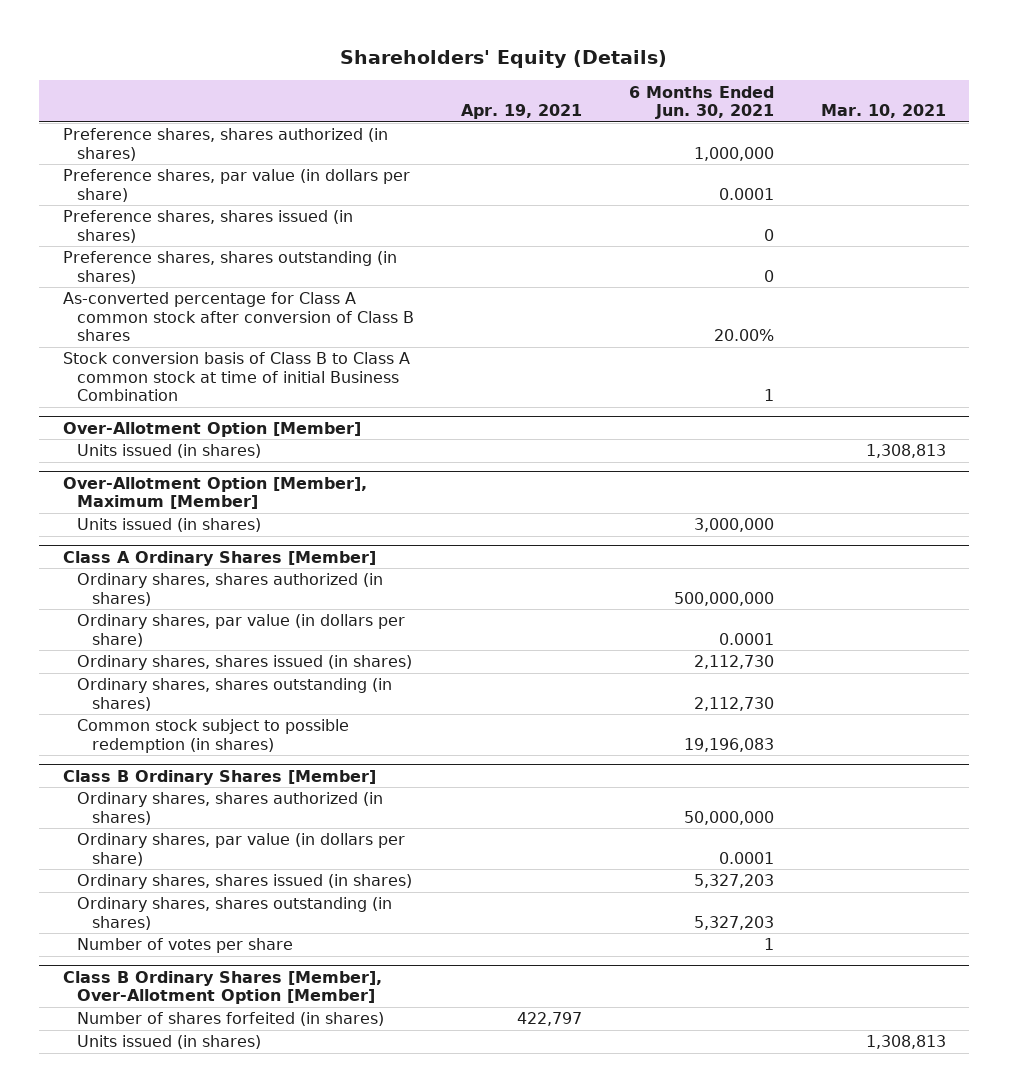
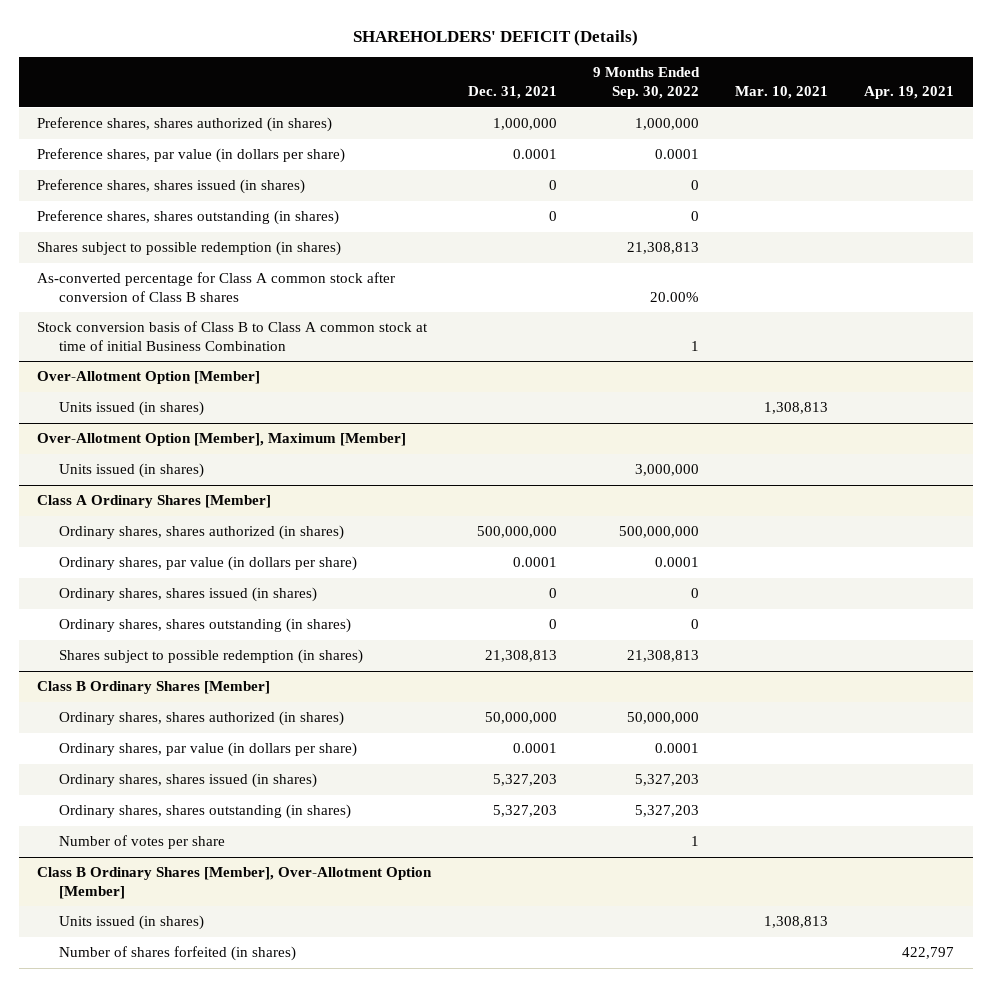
[340,50,668,69] Shareholders' Equity (Details) -> [352,30,638,47] SHAREHOLDERS' DEFICIT (Details)
[629,85,775,120] 6 Months Ended Jun. 30, 2021 -> none
none -> [467,86,557,100] Dec. 31, 2021
none -> [592,67,700,100] 9 Months Ended Sep. 30, 2022
none -> [37,241,342,257] Shares subject to possible redemption (in shares)
[77,719,350,753] Common stock subject to possible redemption (in shares) -> [59,649,364,665] Shares subject to possible redemption (in shares)
[77,1012,385,1027] Number of shares forfeited (in shares) -> [59,946,297,962] Number of shares forfeited (in shares)

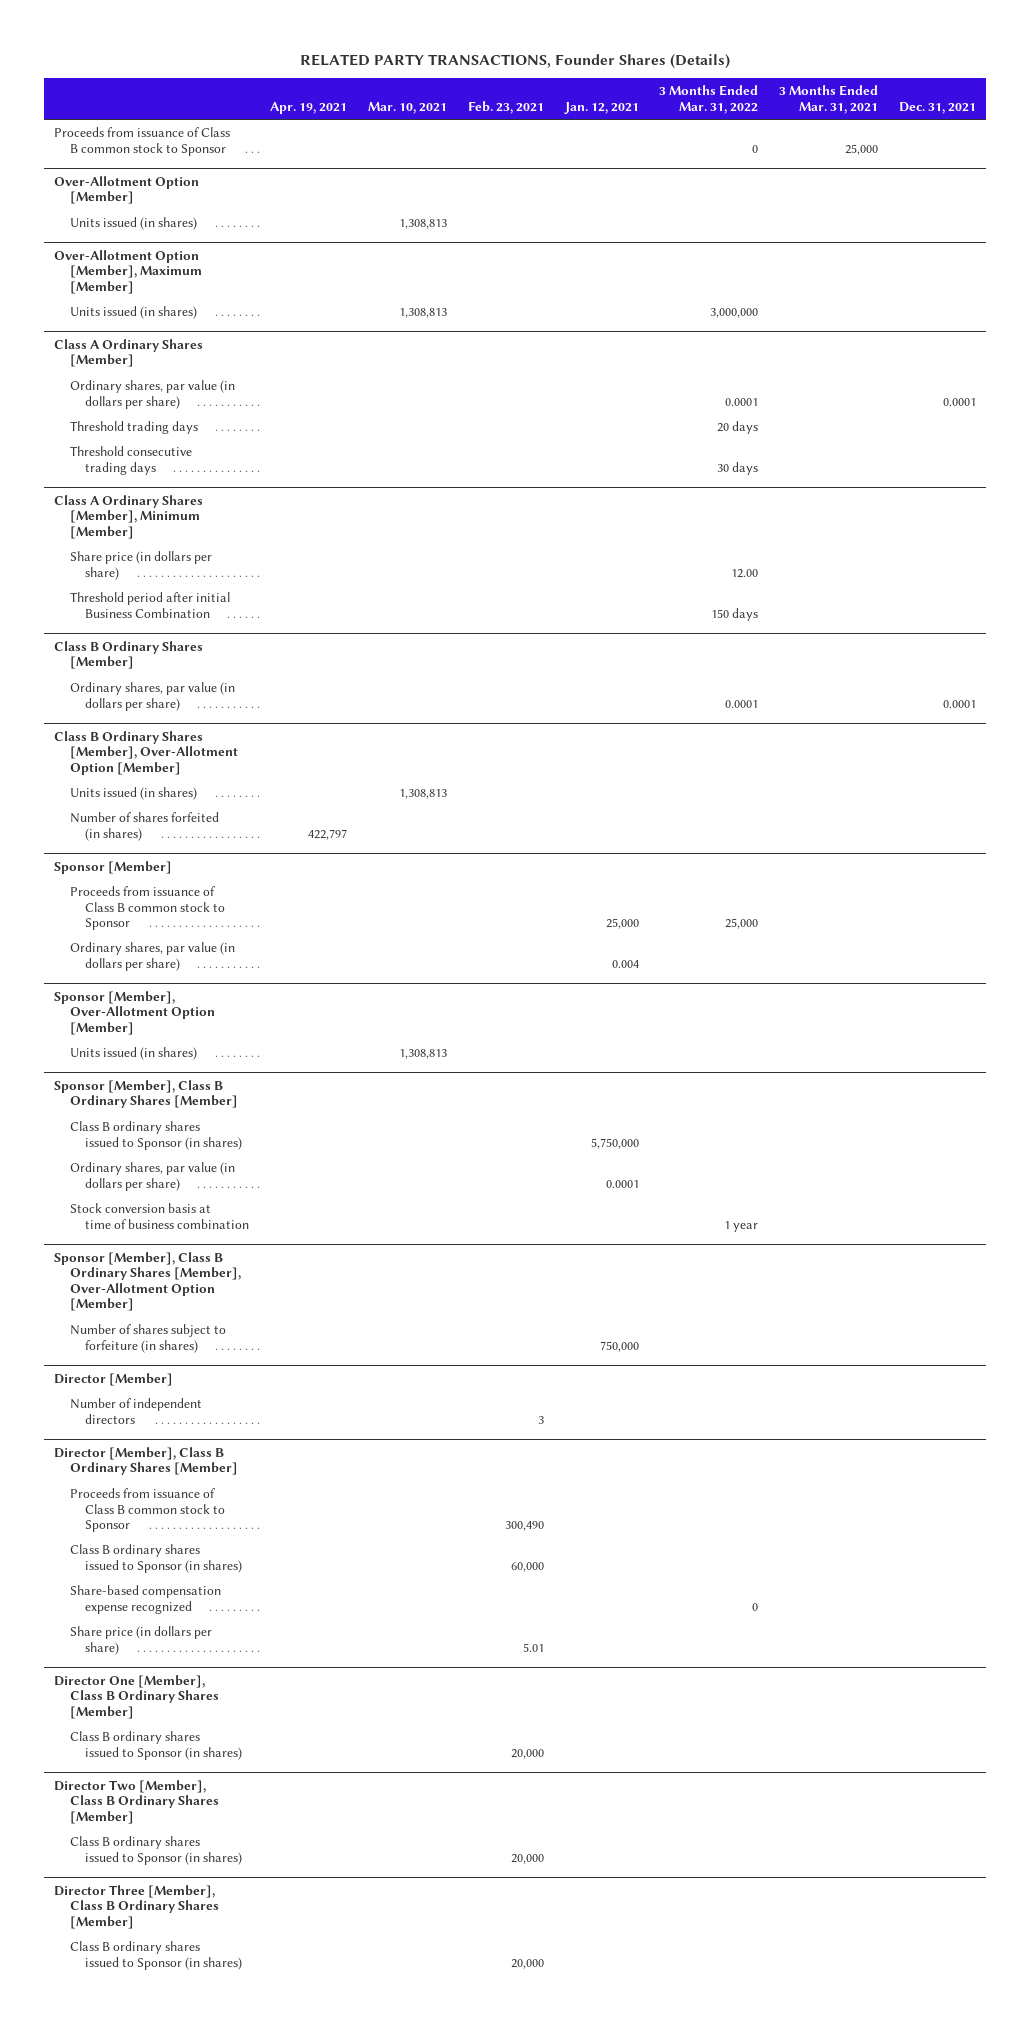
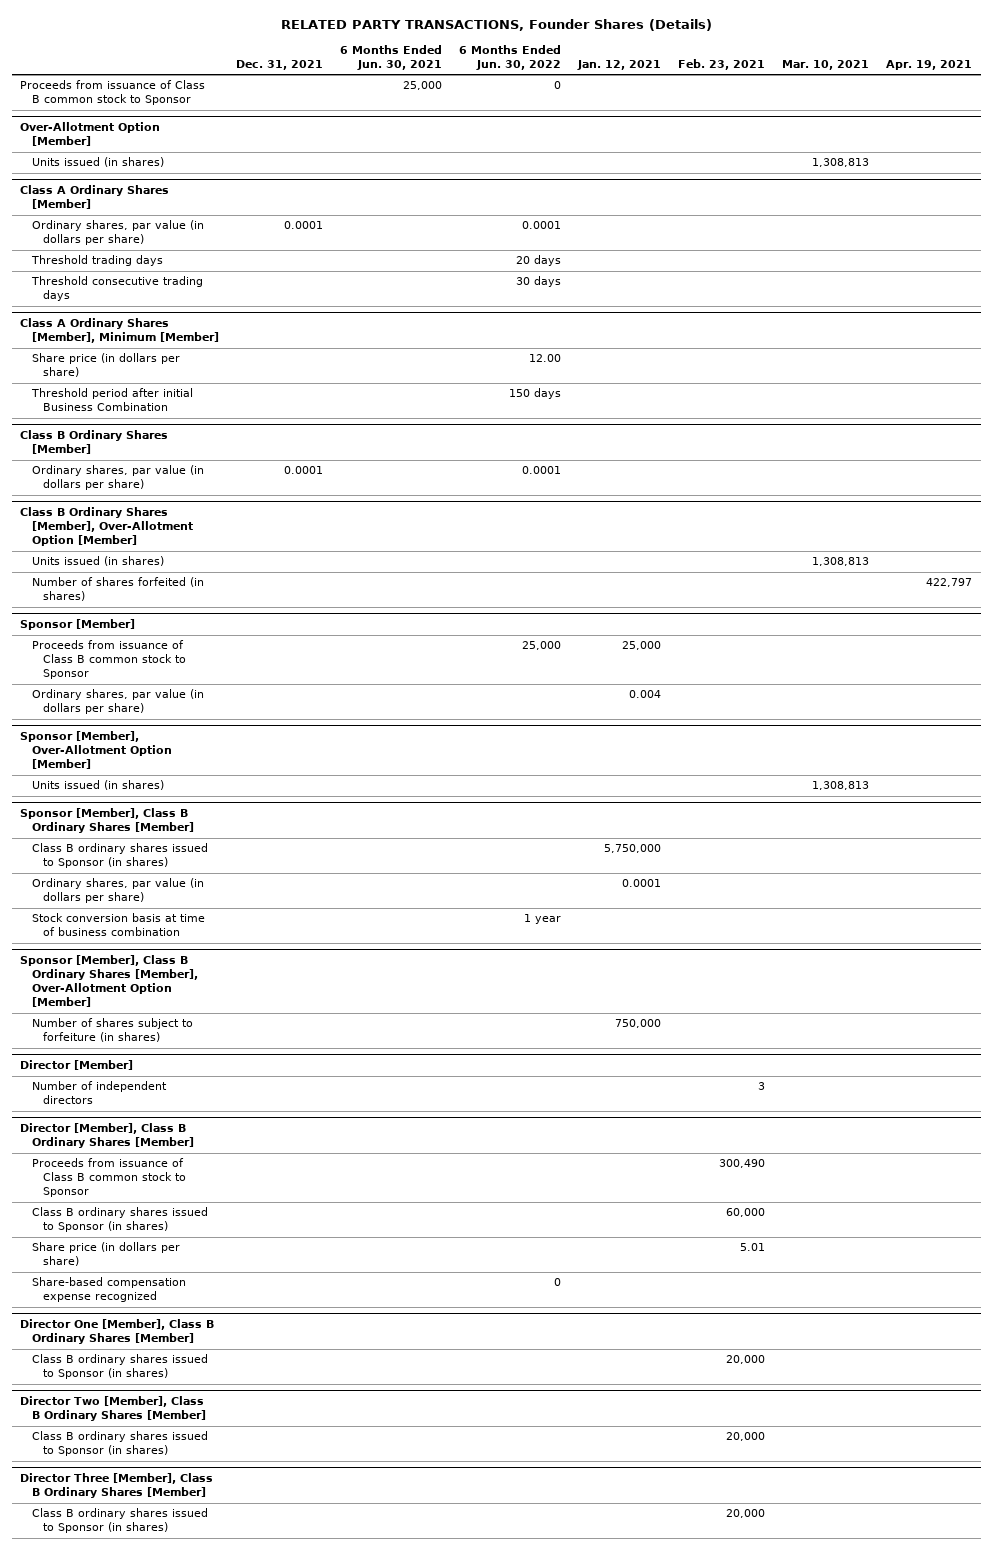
[659,85,759,114] 3 Months Ended Mar. 31, 2022 -> none
[779,85,879,114] 3 Months Ended Mar. 31, 2021 -> none
none -> [339,45,442,71] 6 Months Ended Jun. 30, 2021
none -> [458,45,561,71] 6 Months Ended Jun. 30, 2022
[54,249,202,294] Over-Allotment Option [Member], Maximum [Member] -> none
[69,306,197,320] Units issued (in shares) -> none
[69,1585,221,1614] Share-based compensation expense recognized -> [31,1277,186,1303] Share-based compensation expense recognized

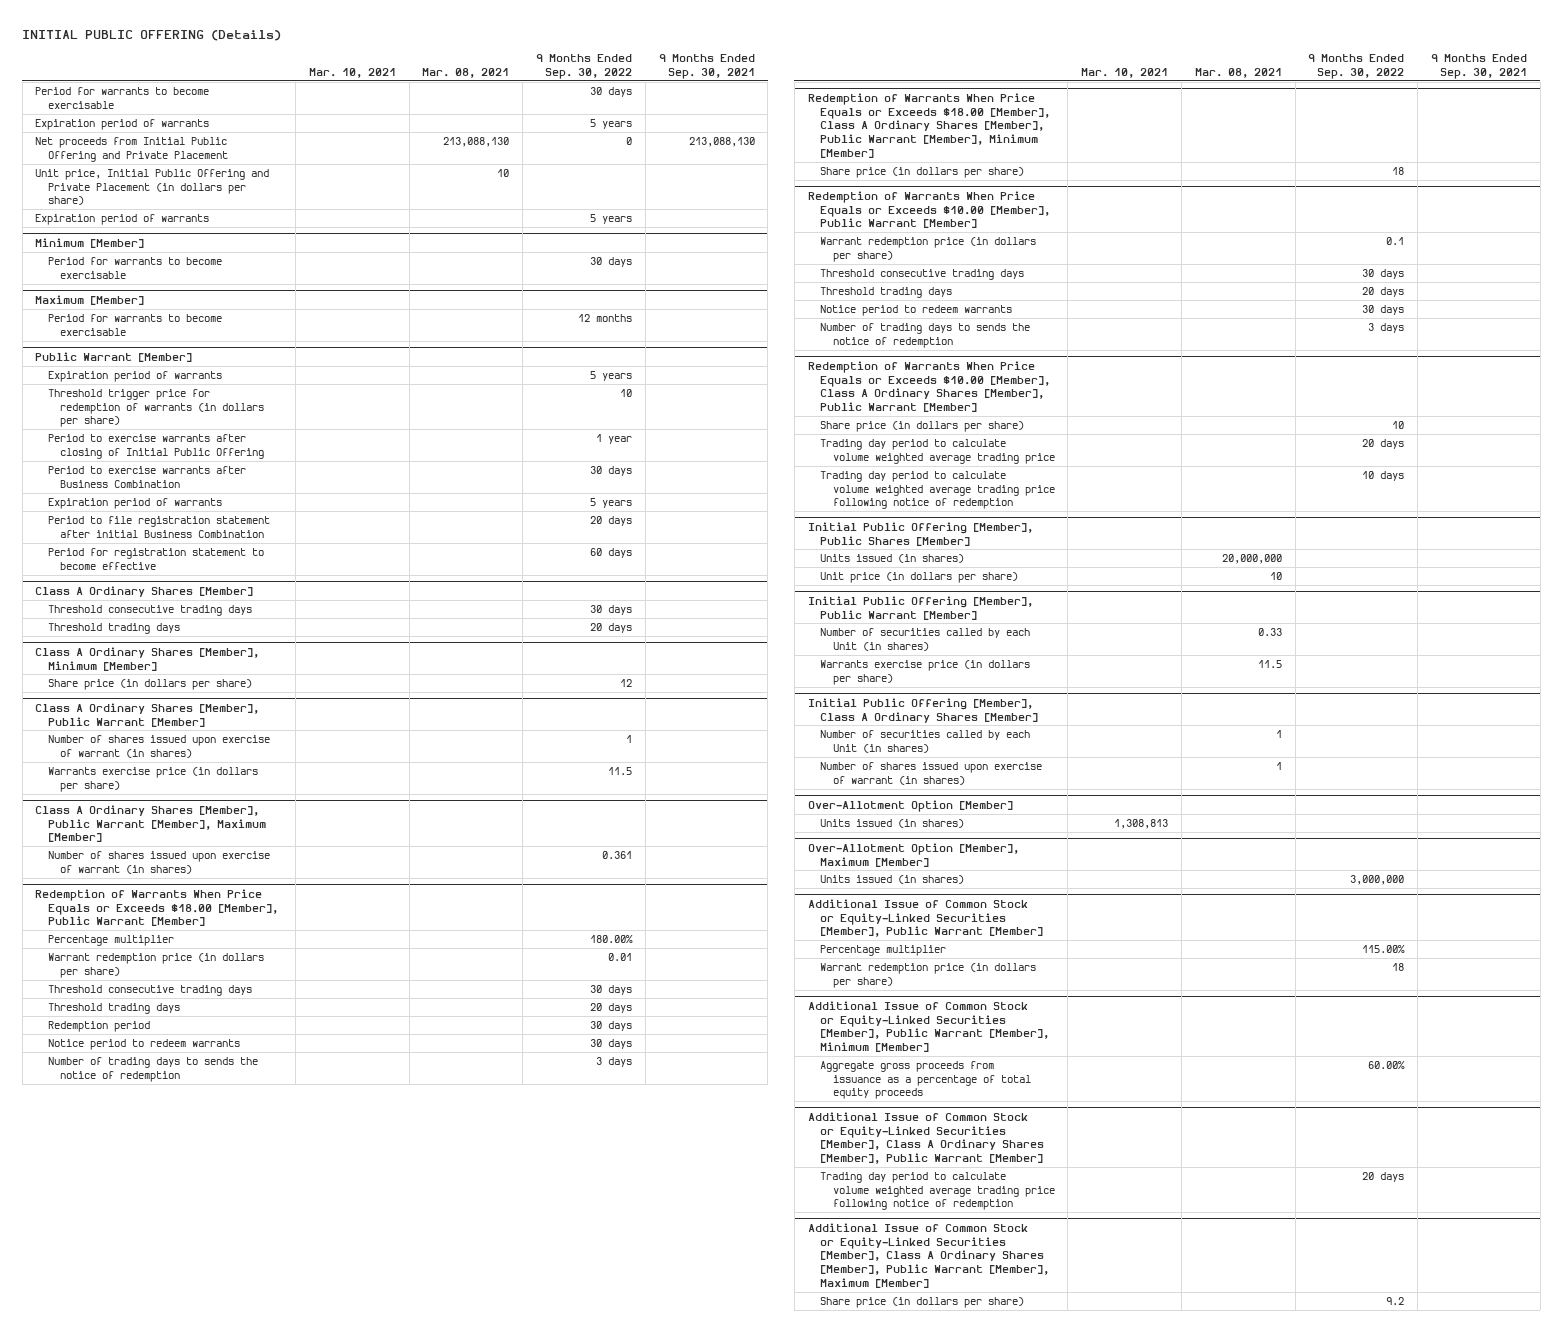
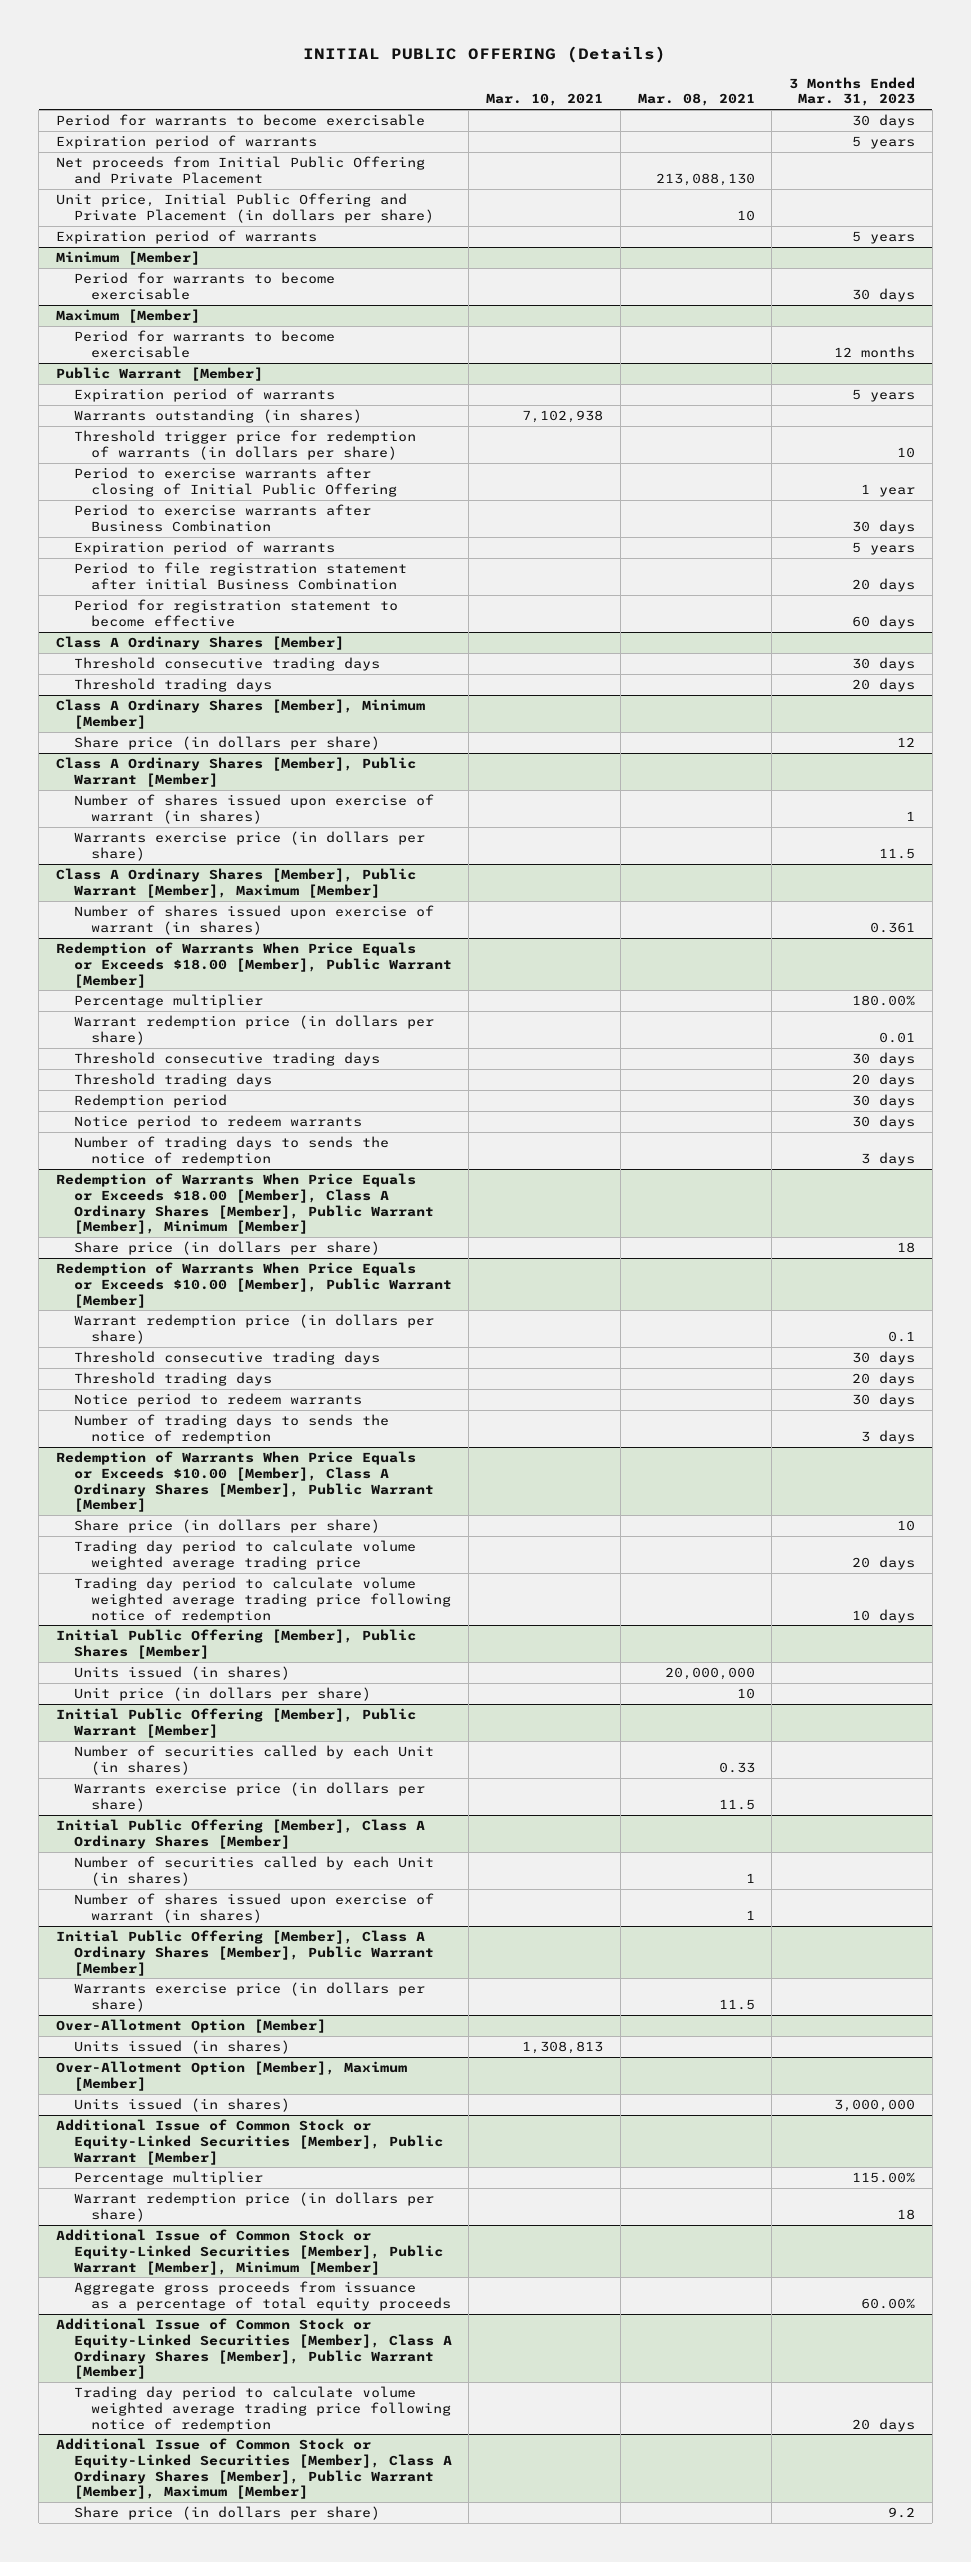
[536,54,633,79] 9 Months Ended Sep. 30, 2022 -> none
[658,54,755,79] 9 Months Ended Sep. 30, 2021 -> none
none -> [789,76,916,107] 3 Months Ended Mar. 31, 2023
none -> [73,409,362,424] Warrants outstanding (in shares)
none -> [55,1930,434,1976] Initial Public Offering [Member], Class A Ordinary Shares [Member], Public Warrant [Member]
none -> [73,1982,425,2012] Warrants exercise price (in dollars per share)

